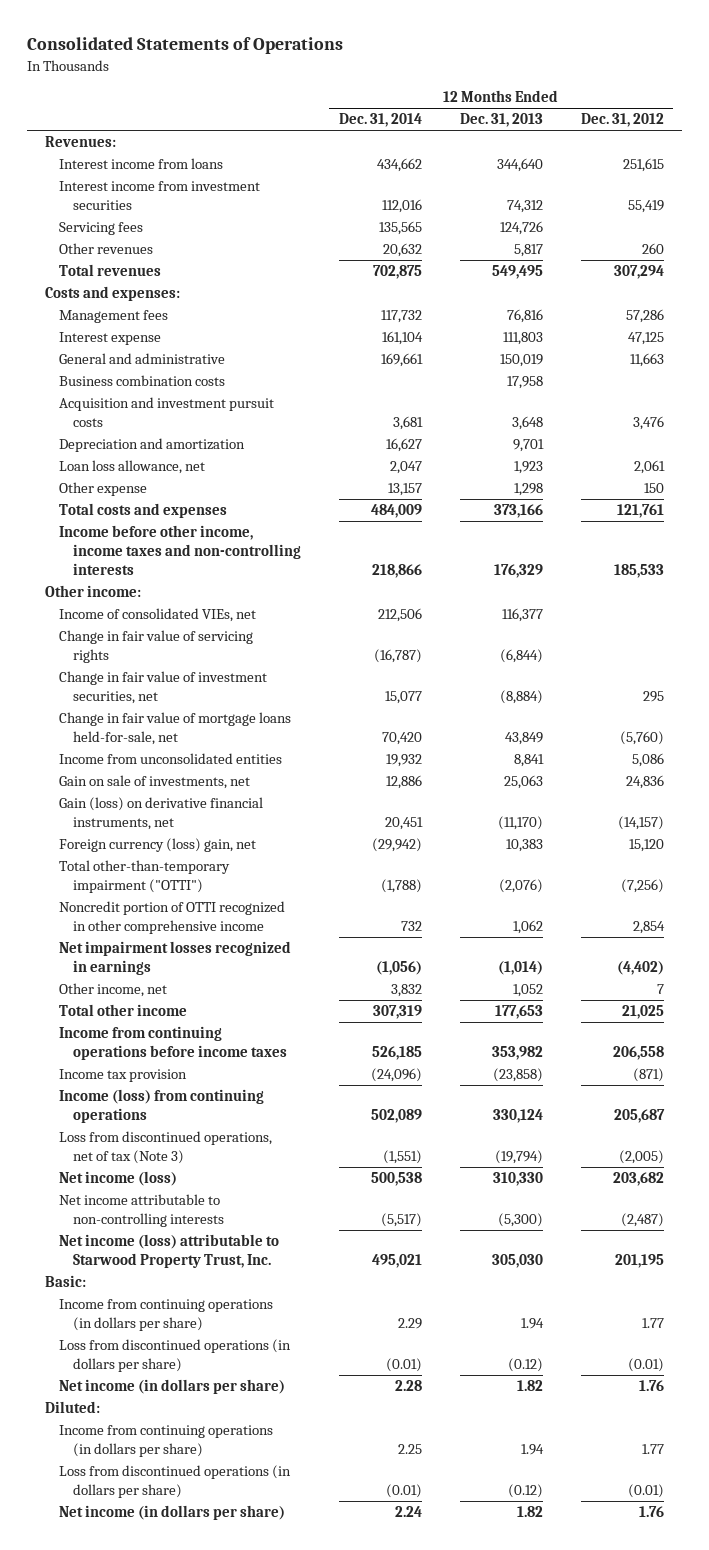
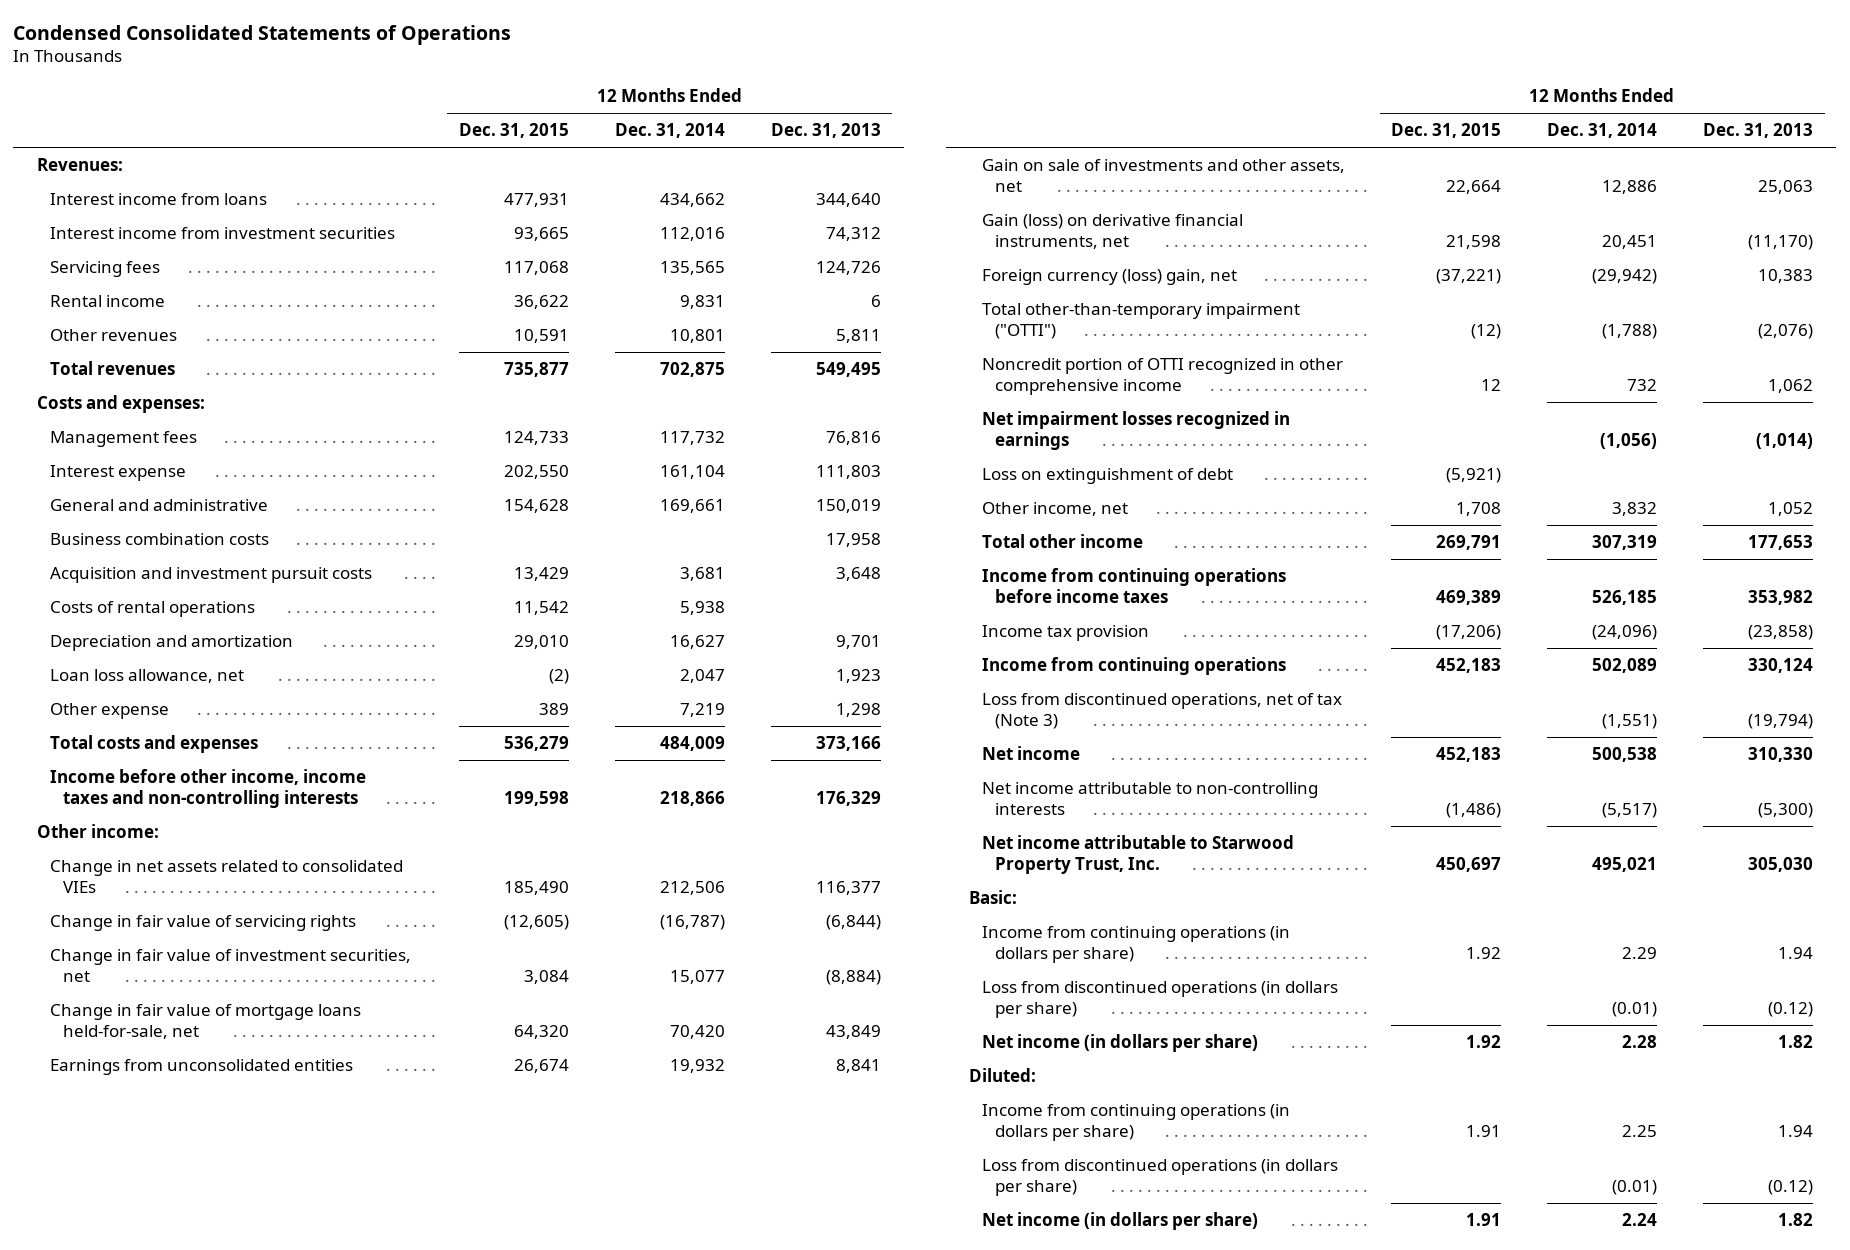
[26,37,343,55] Consolidated Statements of Operations -> [13,24,512,45] Condensed Consolidated Statements of Operations
[580,113,664,128] Dec. 31, 2012 -> none
none -> [458,123,569,139] Dec. 31, 2015
none -> [49,295,165,308] Rental income
[382,243,422,258] 20,632 -> [669,329,725,344] 10,801
[513,244,543,258] 5,817 -> [835,329,881,344] 5,811
none -> [49,601,255,618] Costs of rental operations
[387,483,422,497] 13,157 -> [679,703,725,718] 7,219
[59,608,257,623] Income of consolidated VIEs, net -> [49,860,403,893] Change in net assets related to consolidated VIEs
[59,753,283,765] Income from unconsolidated entities -> [49,1059,353,1076] Earnings from unconsolidated entities
[59,775,251,790] Gain on sale of investments, net -> [981,159,1345,192] Gain on sale of investments and other assets, net
none -> [981,468,1233,485] Loss on extinguishment of debt
[59,1089,265,1123] Income (loss) from continuing operations -> [981,657,1286,676] Income from continuing operations
[59,1171,178,1187] Net income (loss) -> [981,746,1080,761] Net income
[59,1234,280,1268] Net income (loss) attributable to Starwood Property Trust, Inc. -> [981,835,1294,874] Net income attributable to Starwood Property Trust, Inc.

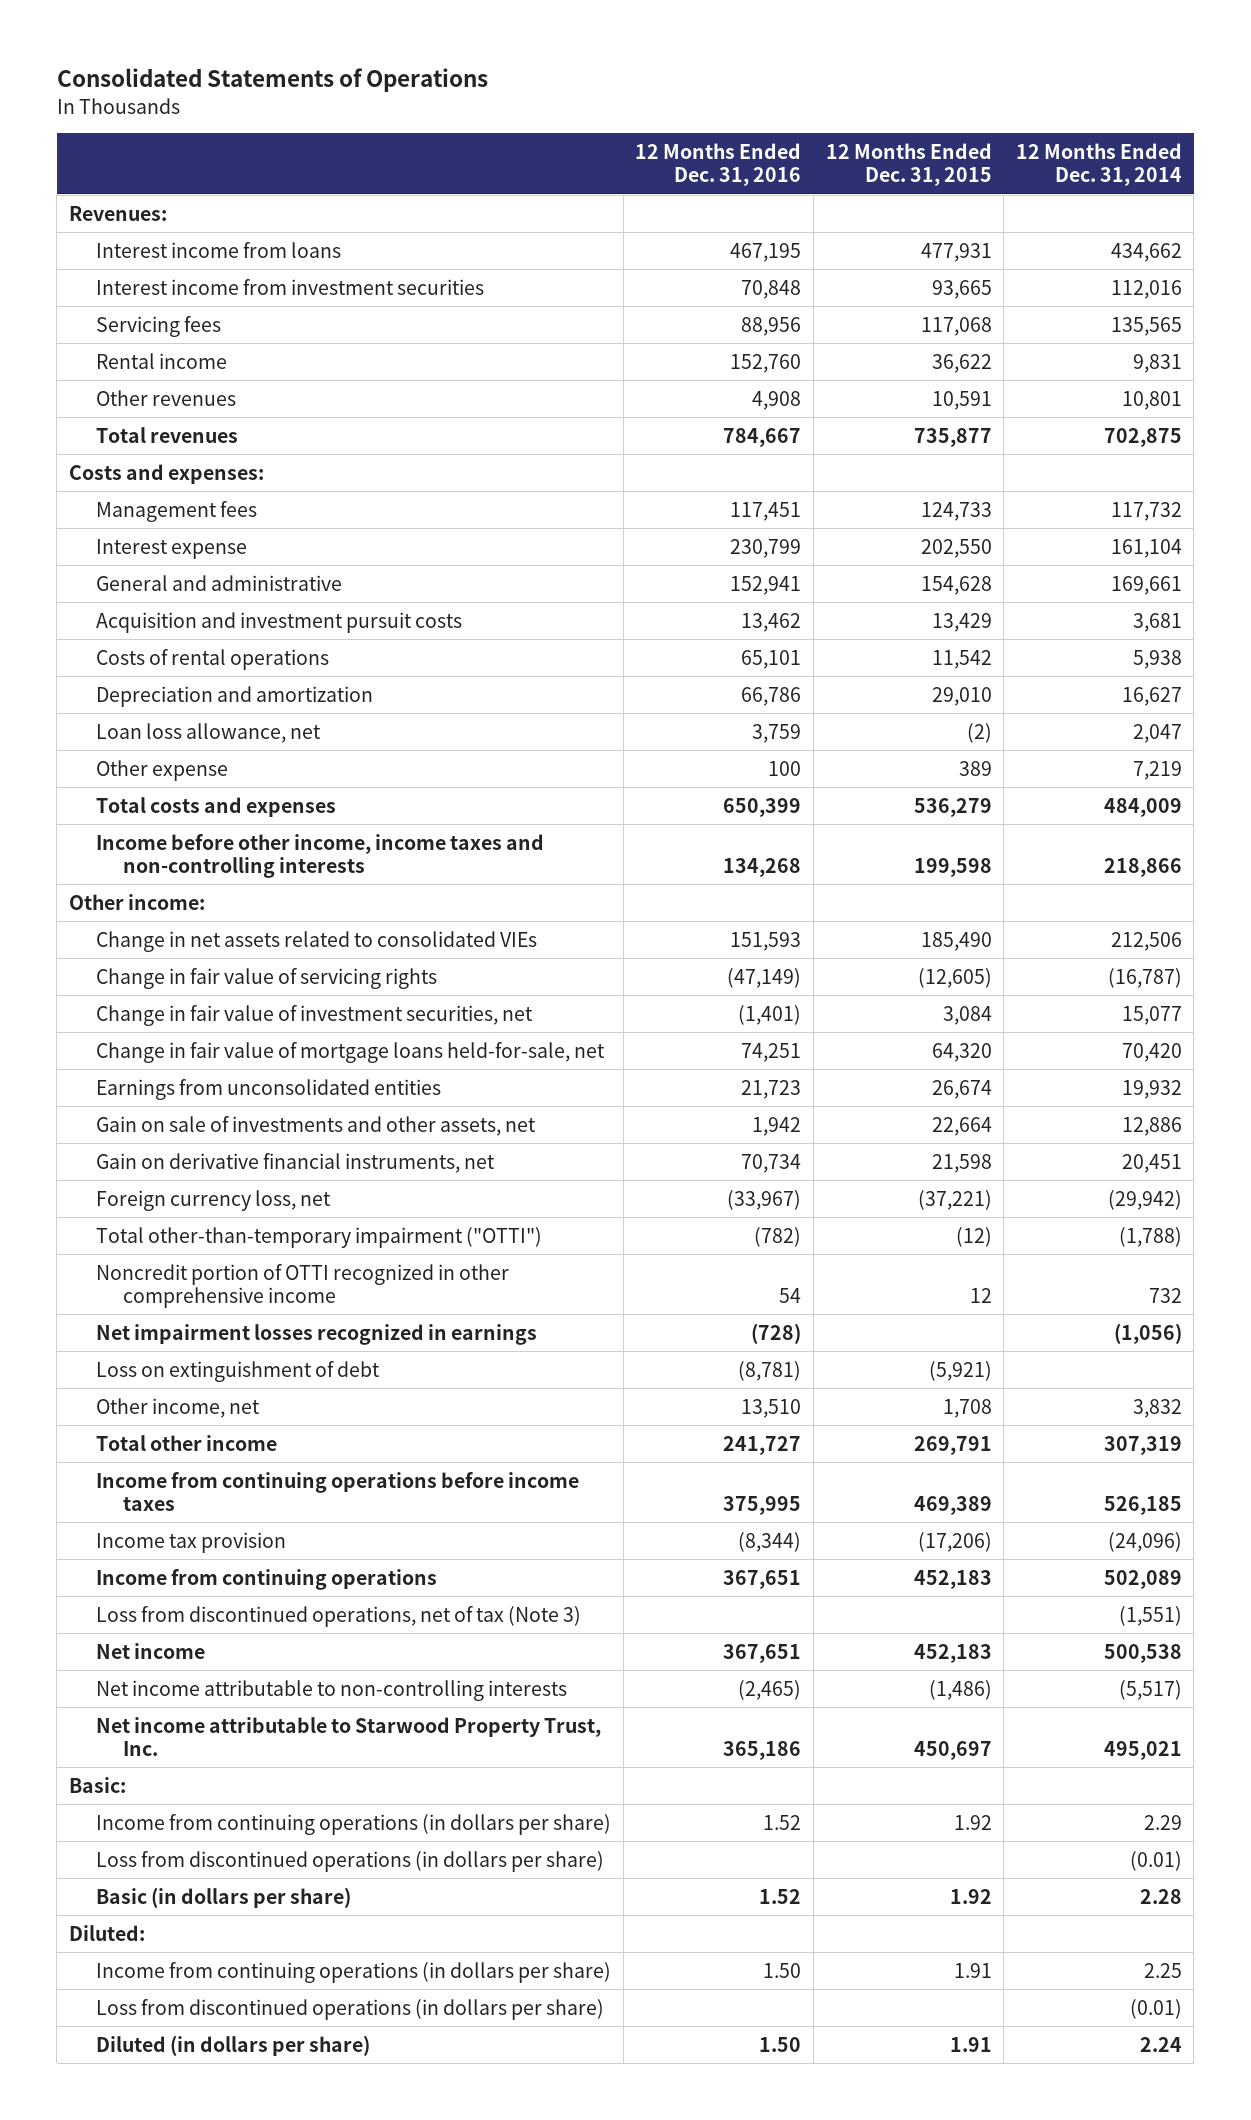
[13,24,512,45] Condensed Consolidated Statements of Operations -> [56,68,488,93] Consolidated Statements of Operations
[770,123,881,139] Dec. 31, 2013 -> none
none -> [635,142,802,187] 12 Months Ended Dec. 31, 2016
[49,533,269,546] Business combination costs -> none
[981,214,1243,249] Gain (loss) on derivative financial instruments, net -> [96,1152,496,1173] Gain on derivative financial instruments, net
[981,269,1237,286] Foreign currency (loss) gain, net -> [96,1189,332,1211] Foreign currency loss, net
[981,1034,1258,1053] Net income (in dollars per share) -> [96,1886,352,1908] Basic (in dollars per share)
[981,1212,1258,1231] Net income (in dollars per share) -> [96,2034,371,2056] Diluted (in dollars per share)

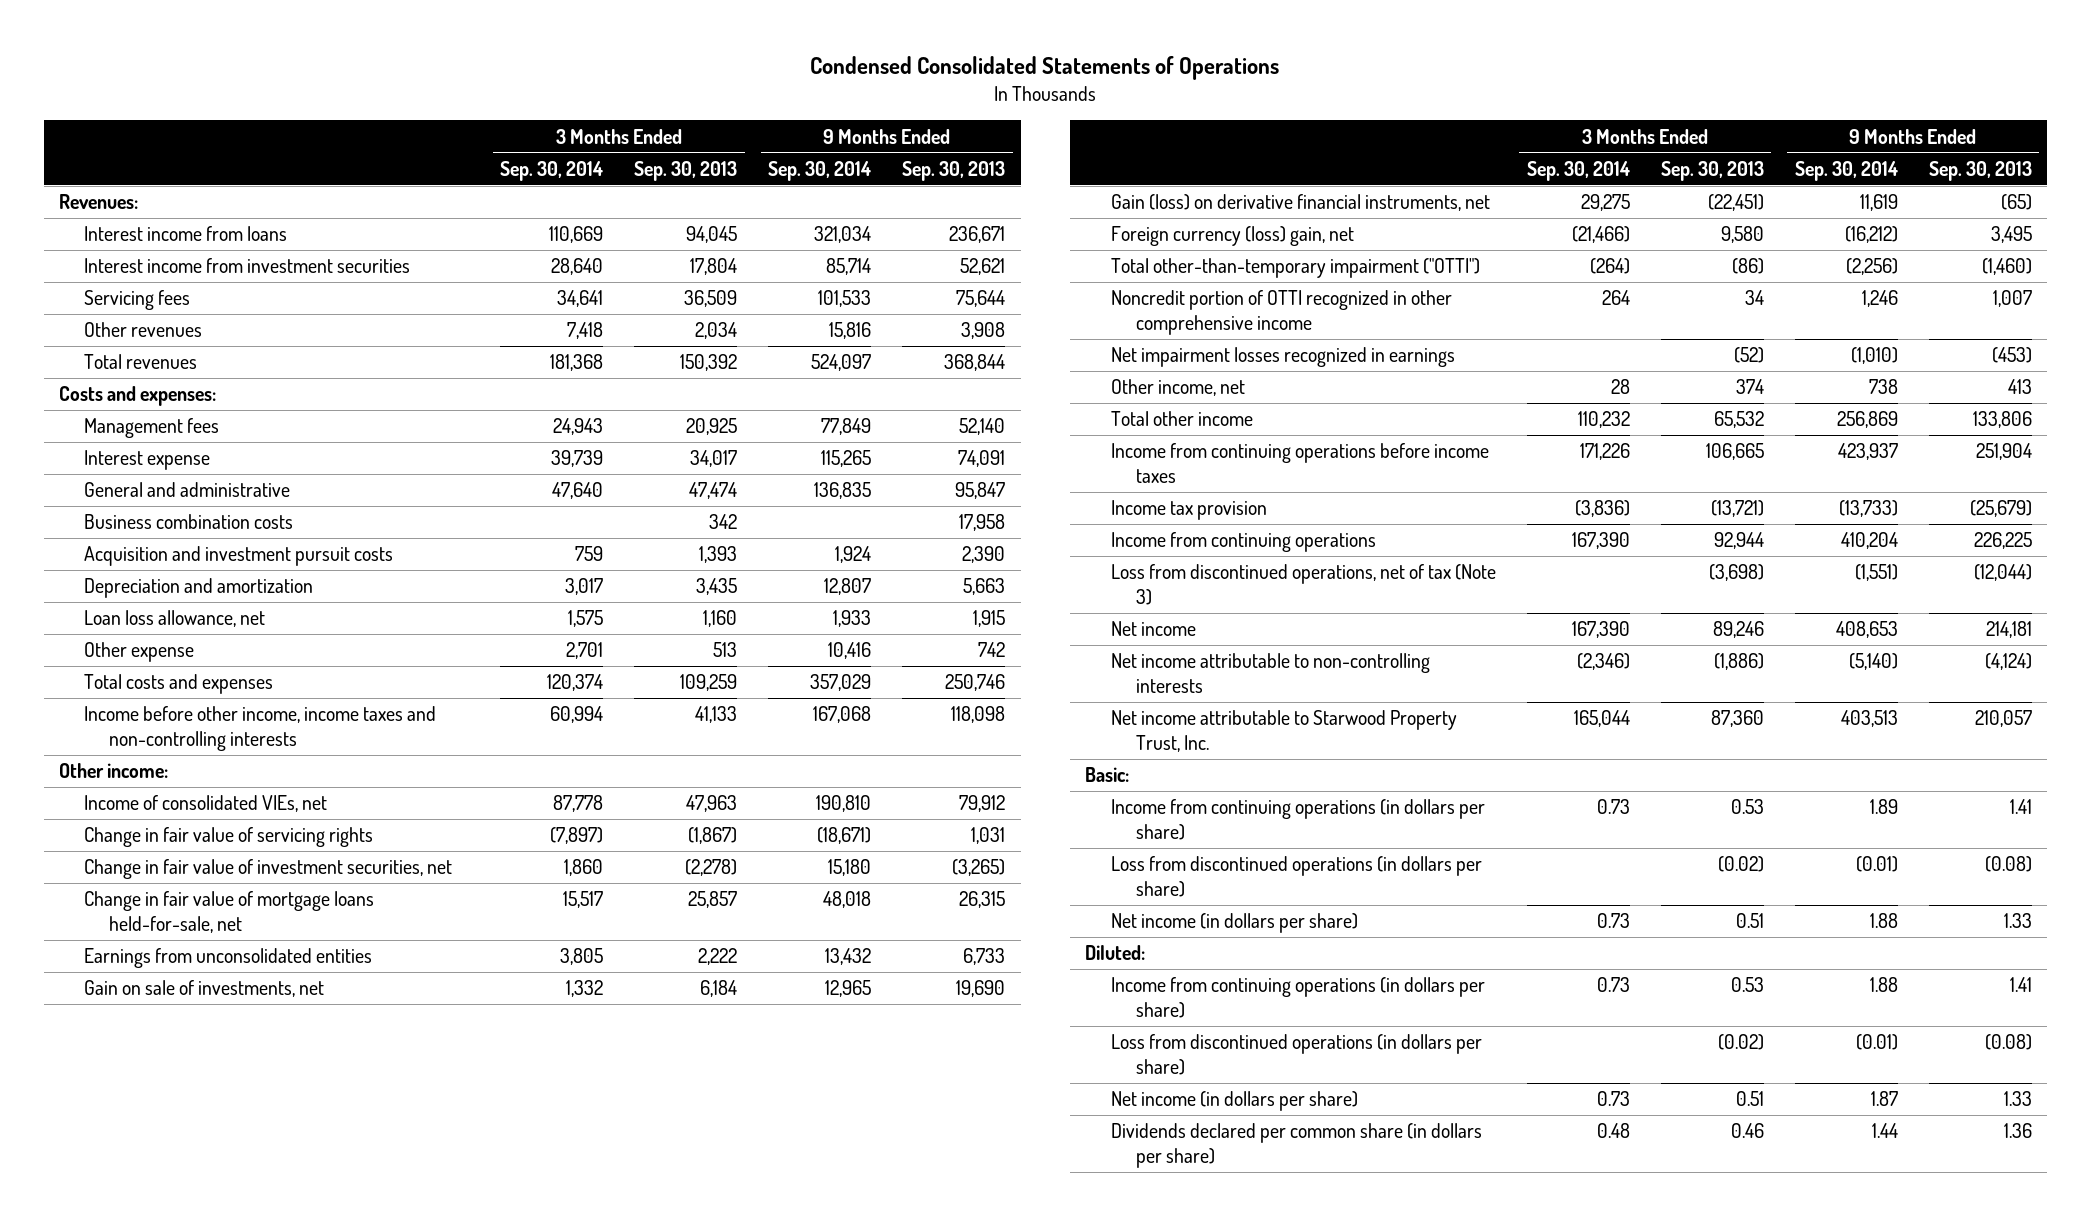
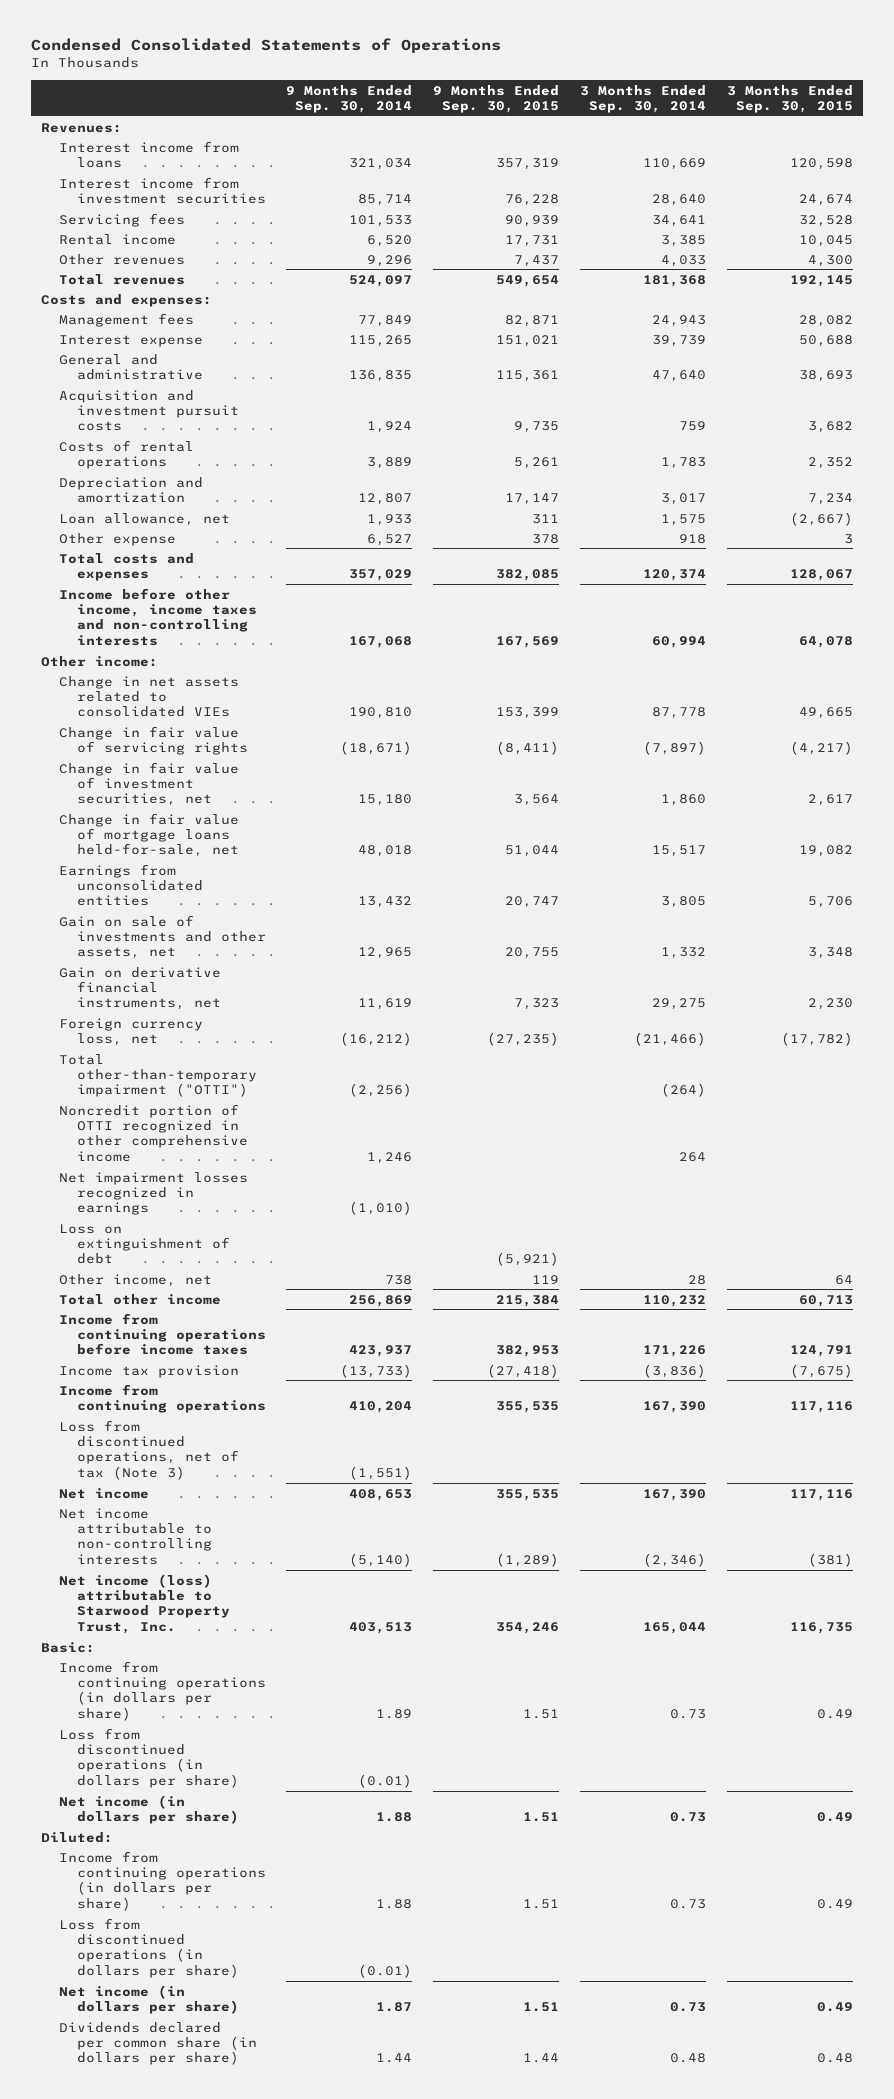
[634,160,738,181] Sep. 30, 2013 -> none
[902,160,1006,181] Sep. 30, 2013 -> none
none -> [433,84,560,113] 9 Months Ended Sep. 30, 2015
none -> [726,84,853,113] 3 Months Ended Sep. 30, 2015
none -> [58,233,176,245] Rental income
[567,322,604,340] 7,418 -> [661,254,707,267] 4,033
[829,322,872,340] 15,816 -> [367,254,413,267] 9,296
[84,514,294,530] Business combination costs -> none
none -> [58,439,194,469] Costs of rental operations
[84,610,266,628] Loan loss allowance, net -> [58,512,230,526] Loan allowance, net
[566,642,604,660] 2,701 -> [679,533,707,544] 918
[828,642,872,660] 10,416 -> [367,533,413,546] 6,527
[84,795,328,813] Income of consolidated VIEs, net -> [58,675,239,718] Change in net assets related to consolidated VIEs
[84,980,325,998] Gain on sale of investments, net -> [58,914,266,960] Gain on sale of investments and other assets, net
[1110,194,1490,212] Gain (loss) on derivative financial instruments, net -> [58,966,221,1011] Gain on derivative financial instruments, net
[1110,226,1354,247] Foreign currency (loss) gain, net -> [58,1017,203,1046] Foreign currency loss, net
none -> [58,1223,230,1265] Loss on extinguishment of debt
[1110,710,1457,753] Net income attributable to Starwood Property Trust, Inc. -> [58,1573,230,1634] Net income (loss) attributable to Starwood Property Trust, Inc.

